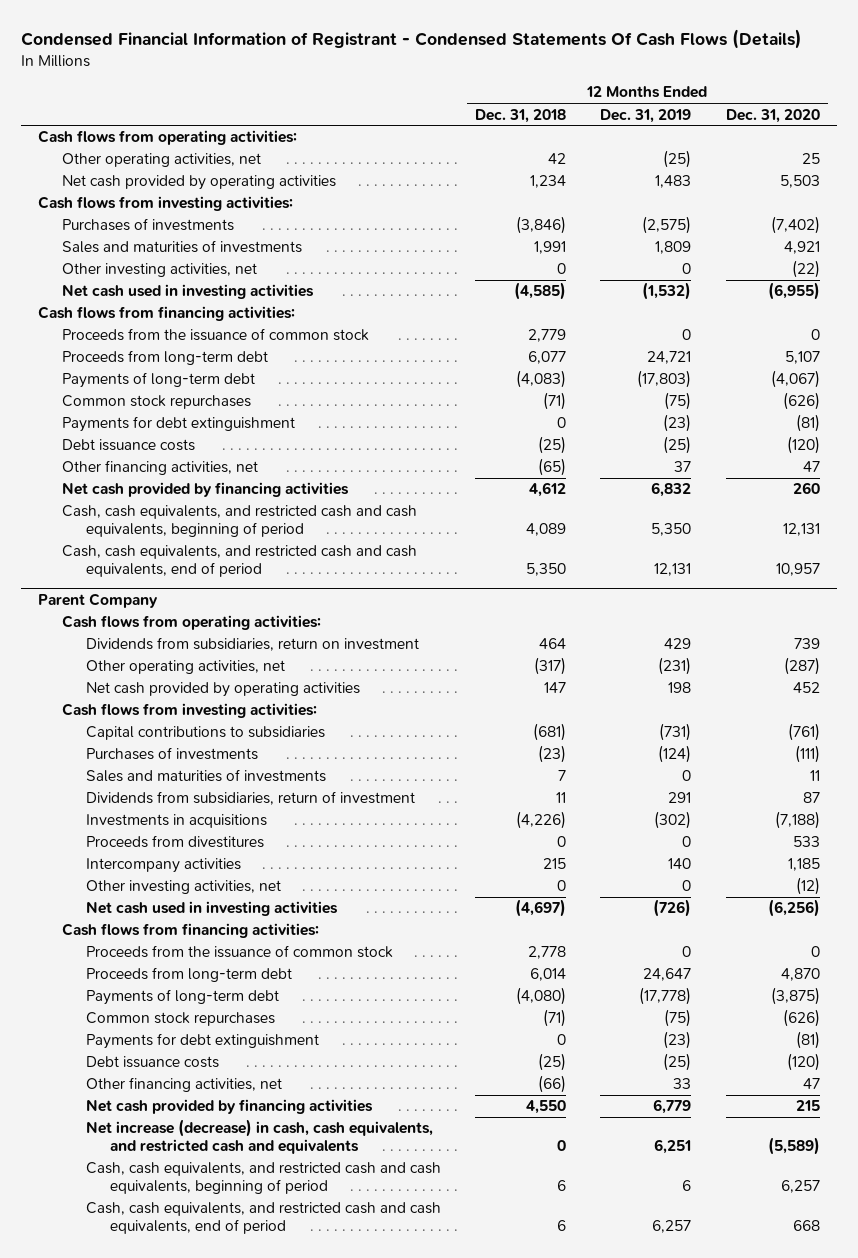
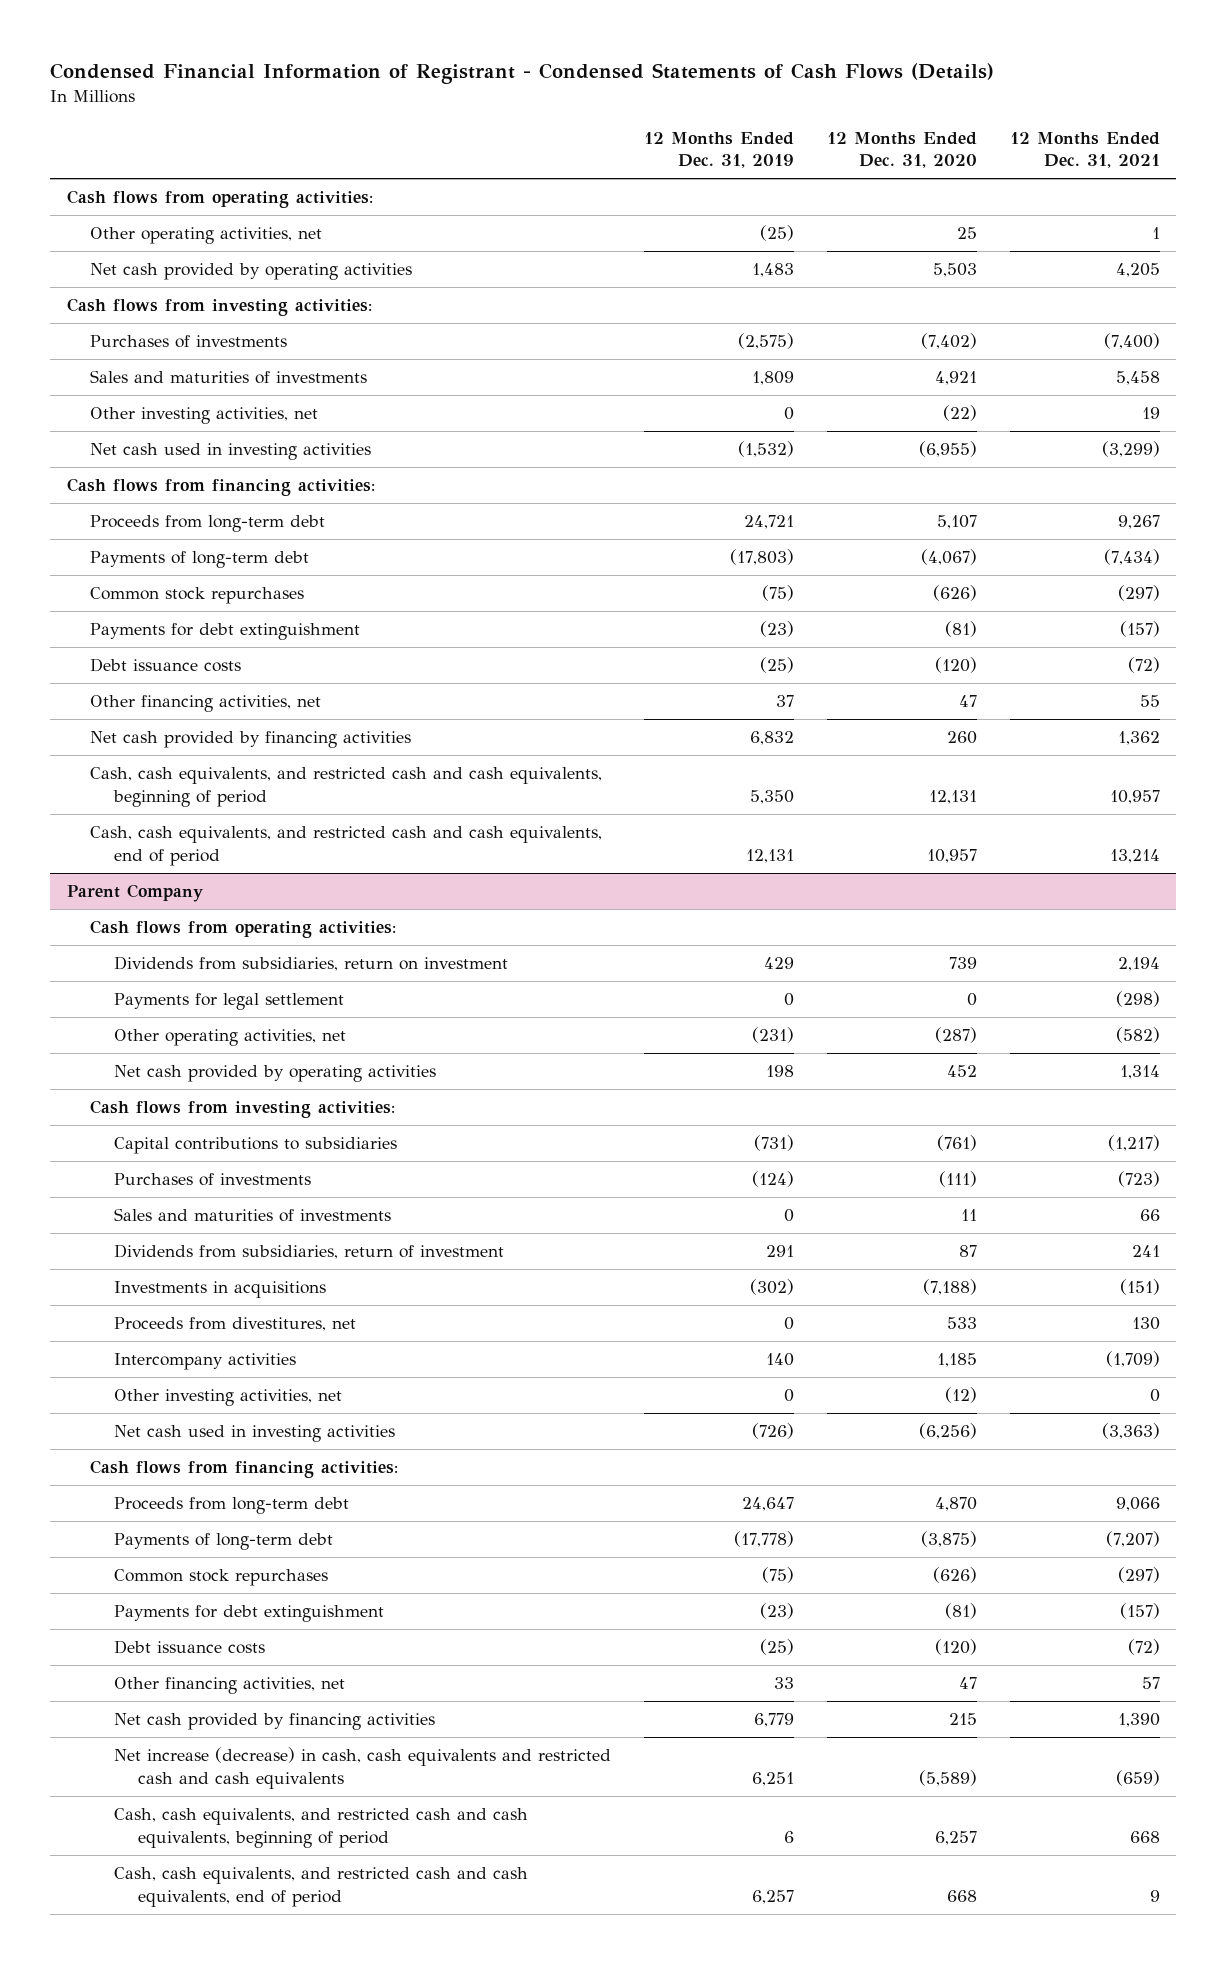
[21,29,803,50] Condensed Financial Information of Registrant - Condensed Statements Of Cash Flows (Details) -> [50,62,995,84] Condensed Financial Information of Registrant - Condensed Statements of Cash Flows (Details)
[475,108,567,123] Dec. 31, 2018 -> none
none -> [1009,131,1160,169] 12 Months Ended Dec. 31, 2021
[62,328,370,342] Proceeds from the issuance of common stock -> none
none -> [114,993,345,1011] Payments for legal settlement
[85,835,264,849] Proceeds from divestitures -> [114,1317,357,1332] Proceeds from divestitures, net
[85,945,393,959] Proceeds from the issuance of common stock -> none
[85,1119,433,1155] Net increase (decrease) in cash, cash equivalents, and restricted cash and equivalents -> [114,1747,612,1789] Net increase (decrease) in cash, cash equivalents and restricted cash and cash equivalents

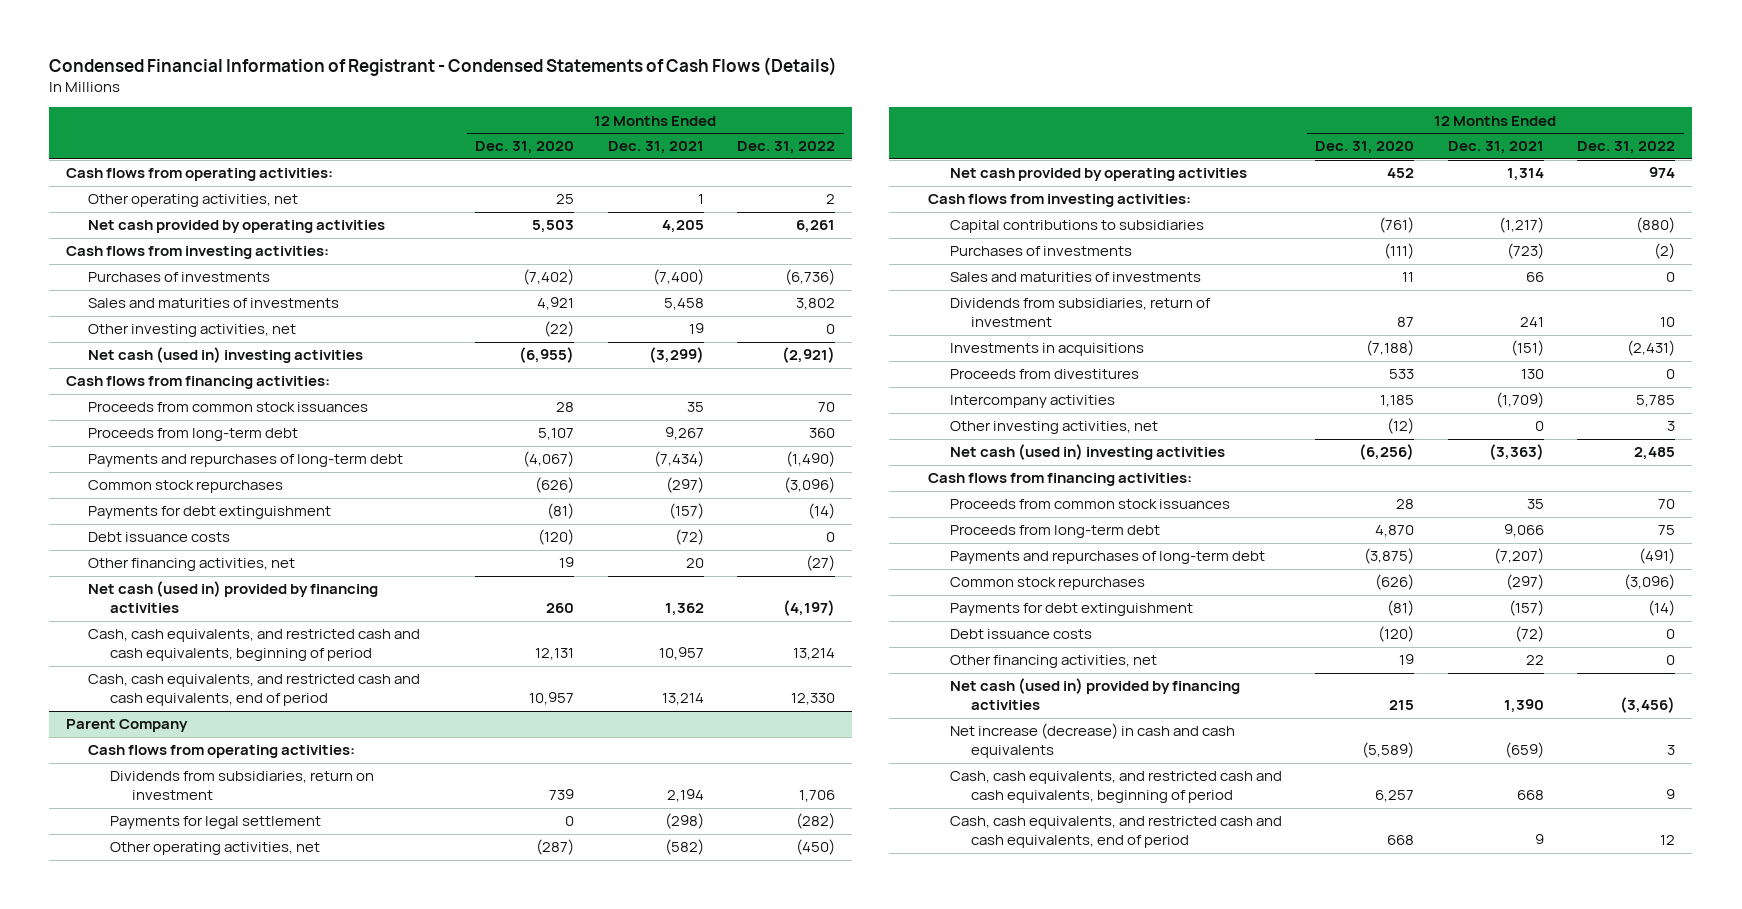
[643,131,794,169] 12 Months Ended Dec. 31, 2019 -> none
none -> [737,141,836,155] Dec. 31, 2022
[90,443,372,461] Net cash used in investing activities -> [87,347,363,364] Net cash (used in) investing activities
none -> [87,402,368,413] Proceeds from common stock issuances
[90,551,310,569] Payments of long-term debt -> [87,454,403,468] Payments and repurchases of long-term debt
[958,695,977,708] 47 -> [559,557,575,569] 19
[1139,695,1160,708] 55 -> [685,558,704,569] 20
[90,731,412,749] Net cash provided by financing activities -> [87,581,378,614] Net cash (used in) provided by financing activities
[114,1317,357,1332] Proceeds from divestitures, net -> [949,369,1139,380] Proceeds from divestitures
[114,1425,396,1443] Net cash used in investing activities -> [949,444,1225,461] Net cash (used in) investing activities
none -> [949,499,1230,510] Proceeds from common stock issuances
[114,1533,334,1551] Payments of long-term debt -> [949,551,1265,565] Payments and repurchases of long-term debt
[958,1677,977,1690] 47 -> [1399,654,1415,666] 19
[1141,1677,1160,1690] 57 -> [1525,655,1544,666] 22
[114,1713,436,1731] Net cash provided by financing activities -> [949,678,1240,711] Net cash (used in) provided by financing activities
[114,1747,612,1789] Net increase (decrease) in cash, cash equivalents and restricted cash and cash equivalents -> [949,723,1235,759] Net increase (decrease) in cash and cash equivalents

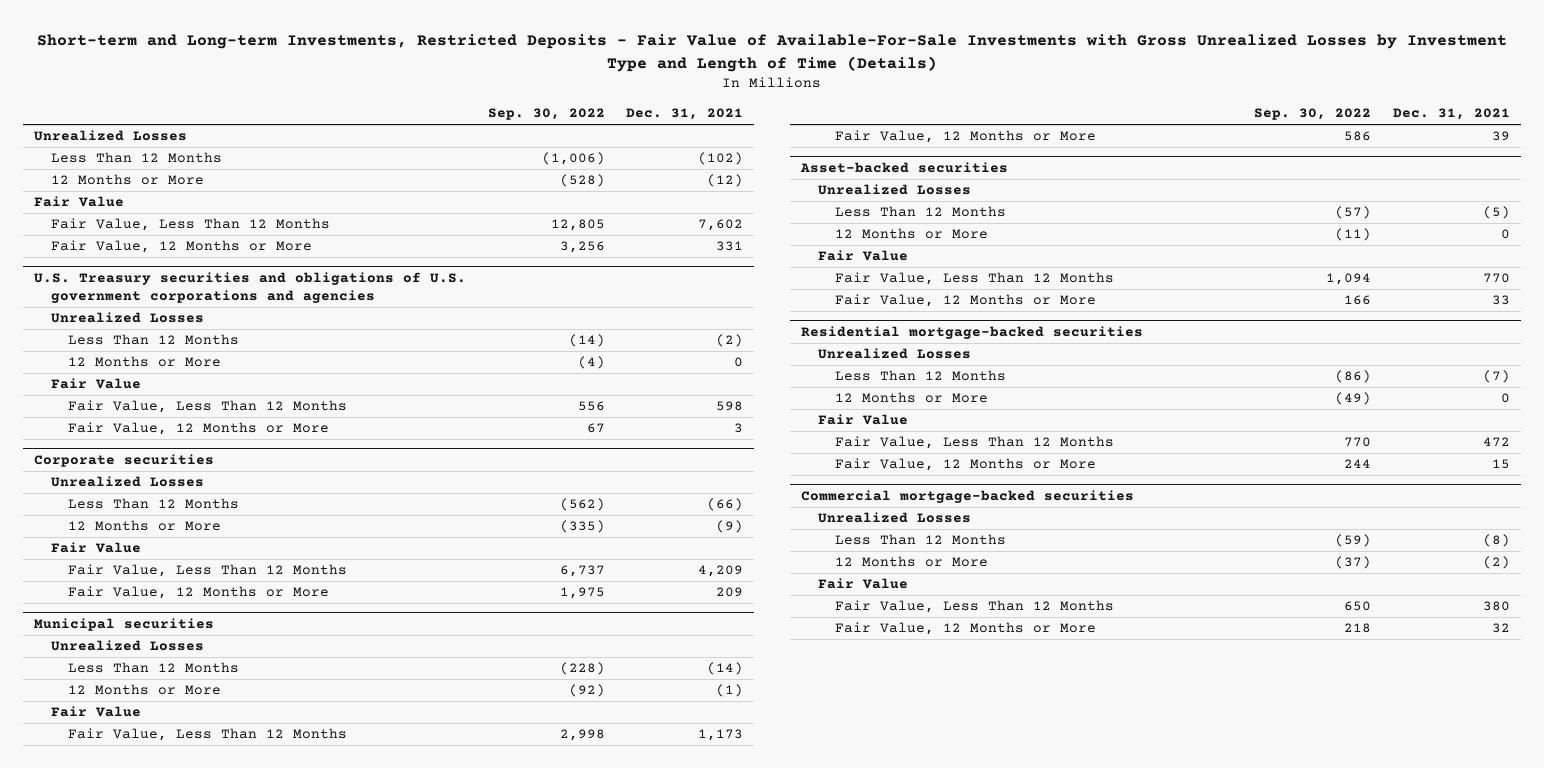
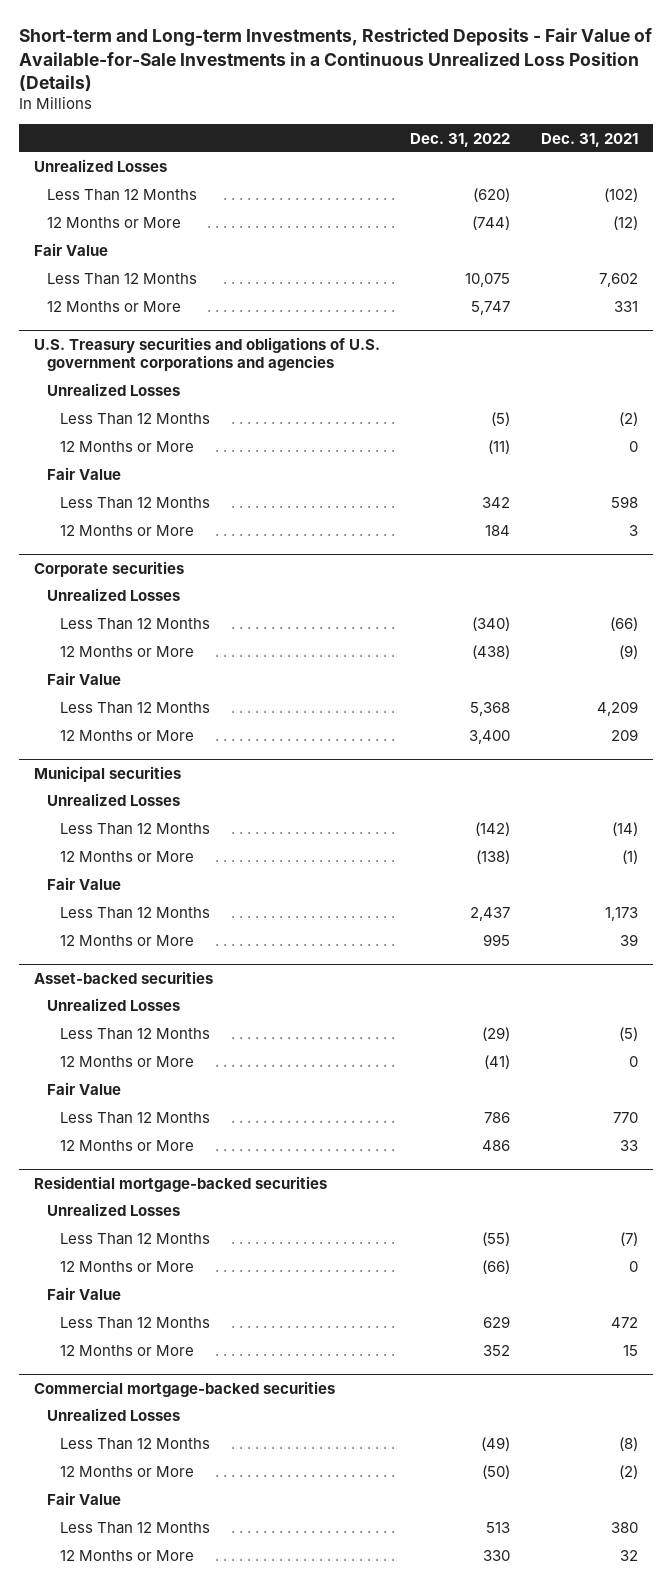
[36,34,1507,72] Short-term and Long-term Investments, Restricted Deposits - Fair Value of Available-For-Sale Investments with Gross Unrealized Losses by Investment Type and Length of Time (Details) -> [18,28,652,91] Short-term and Long-term Investments, Restricted Deposits - Fair Value of Available-for-Sale Investments in a Continuous Unrealized Loss Position (Details)
[487,107,605,120] Sep. 30, 2022 -> none
none -> [410,132,511,147] Dec. 31, 2022
[50,218,330,232] Fair Value, Less Than 12 Months -> [46,273,197,286] Less Than 12 Months
[50,240,312,254] Fair Value, 12 Months or More -> [46,301,181,313] 12 Months or More
[67,400,347,414] Fair Value, Less Than 12 Months -> [59,497,210,510] Less Than 12 Months
[67,422,329,436] Fair Value, 12 Months or More -> [59,525,194,537] 12 Months or More
[67,564,347,578] Fair Value, Less Than 12 Months -> [59,702,210,715] Less Than 12 Months
[67,586,329,600] Fair Value, 12 Months or More -> [59,730,194,742] 12 Months or More
[67,728,347,742] Fair Value, Less Than 12 Months -> [59,907,210,920] Less Than 12 Months
[834,130,1096,144] Fair Value, 12 Months or More -> [59,935,194,947] 12 Months or More
[834,272,1114,286] Fair Value, Less Than 12 Months -> [59,1112,210,1125] Less Than 12 Months
[834,294,1096,308] Fair Value, 12 Months or More -> [59,1140,194,1152] 12 Months or More
[834,436,1114,450] Fair Value, Less Than 12 Months -> [59,1317,210,1330] Less Than 12 Months
[834,458,1096,472] Fair Value, 12 Months or More -> [59,1345,194,1357] 12 Months or More
[834,600,1114,614] Fair Value, Less Than 12 Months -> [59,1522,210,1535] Less Than 12 Months
[834,622,1096,636] Fair Value, 12 Months or More -> [59,1550,194,1562] 12 Months or More

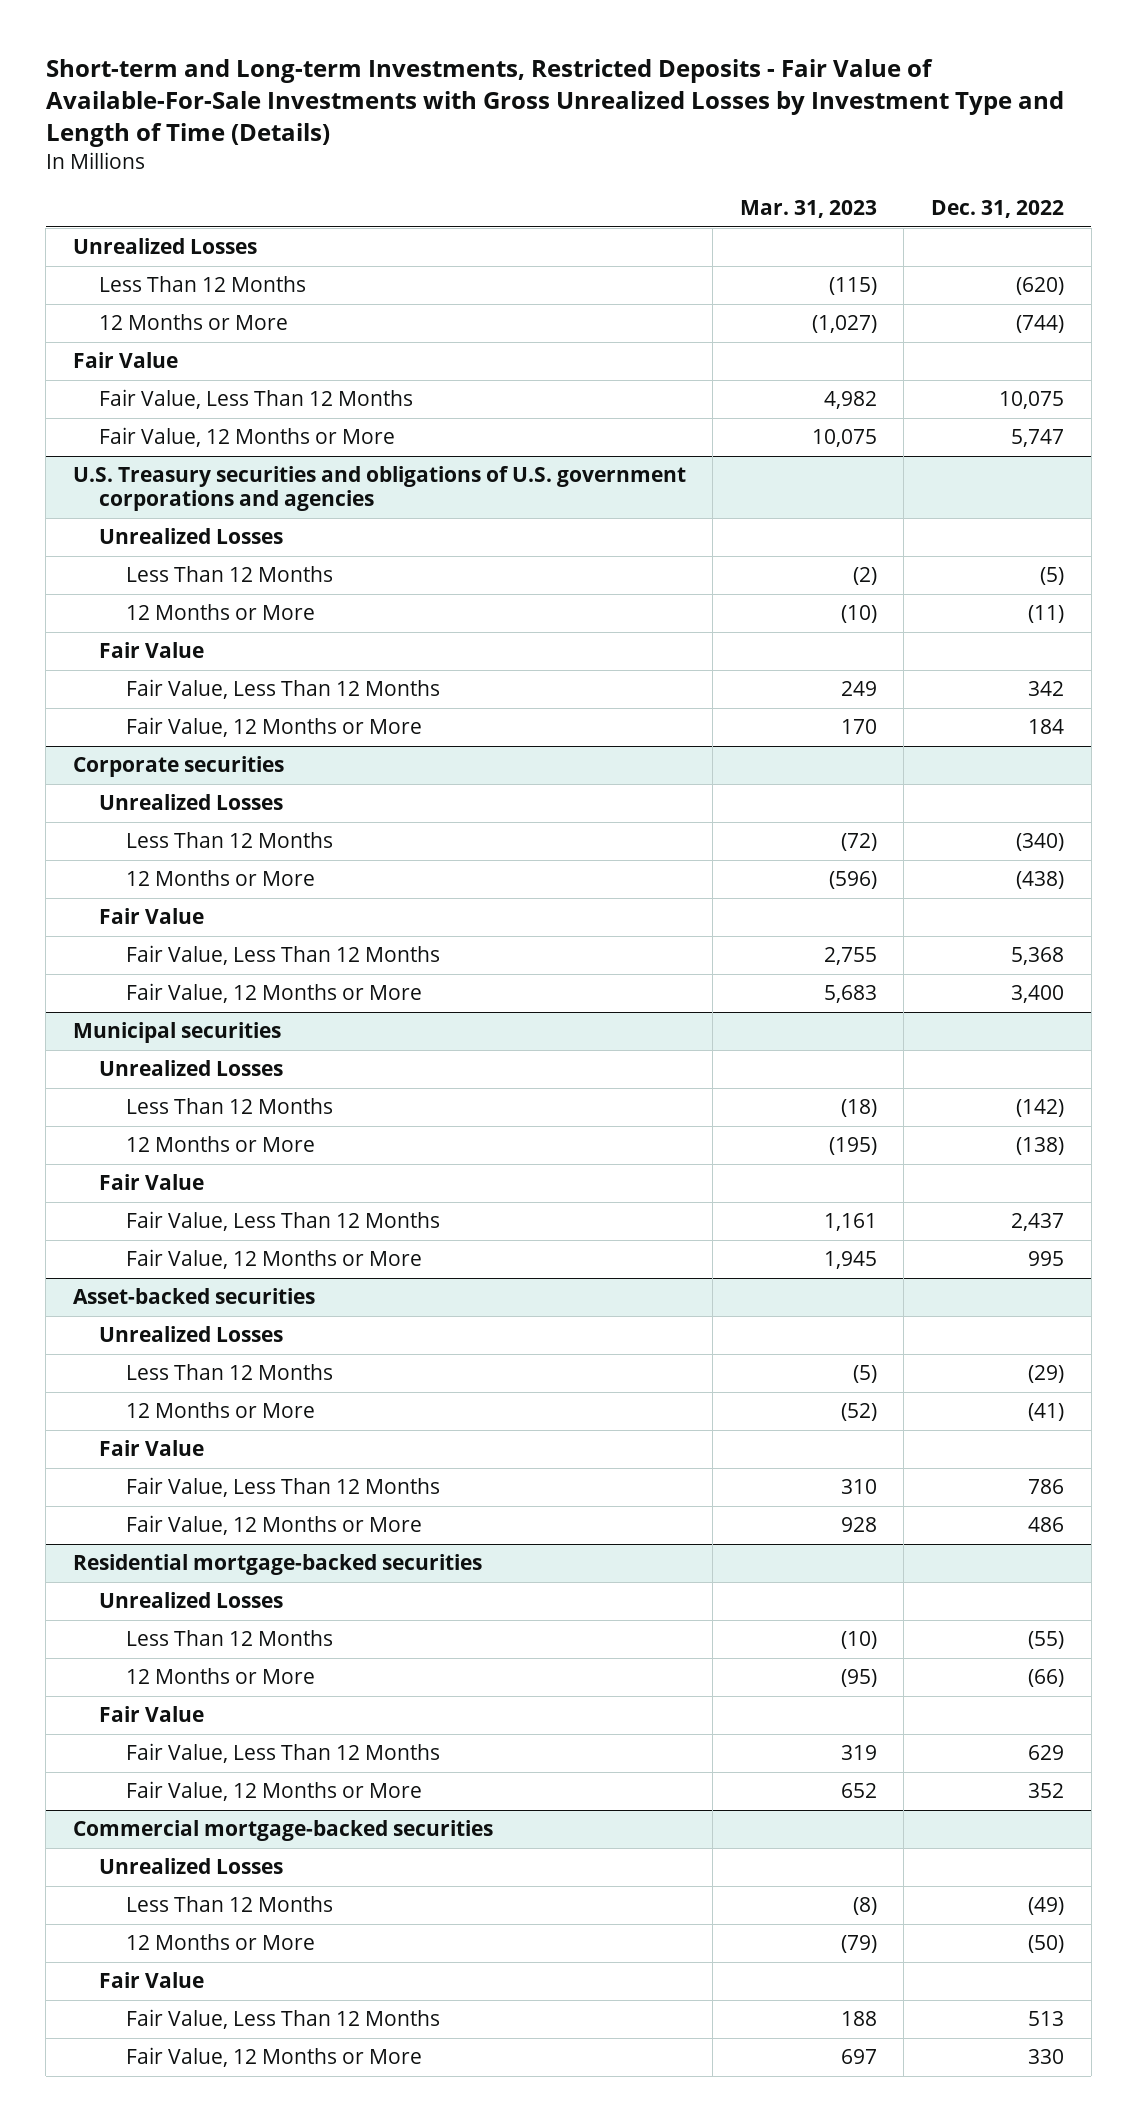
[18,28,652,91] Short-term and Long-term Investments, Restricted Deposits - Fair Value of Available-for-Sale Investments in a Continuous Unrealized Loss Position (Details) -> [45,59,1064,148] Short-term and Long-term Investments, Restricted Deposits - Fair Value of Available-For-Sale Investments with Gross Unrealized Losses by Investment Type and Length of Time (Details)
[540,132,638,147] Dec. 31, 2021 -> none
none -> [739,200,877,219] Mar. 31, 2023
[46,273,197,286] Less Than 12 Months -> [99,389,414,410] Fair Value, Less Than 12 Months
[46,301,181,313] 12 Months or More -> [99,427,396,448] Fair Value, 12 Months or More
[59,497,210,510] Less Than 12 Months -> [125,679,440,700] Fair Value, Less Than 12 Months
[59,525,194,537] 12 Months or More -> [125,717,422,738] Fair Value, 12 Months or More
[59,702,210,715] Less Than 12 Months -> [125,945,440,966] Fair Value, Less Than 12 Months
[59,730,194,742] 12 Months or More -> [125,983,422,1004] Fair Value, 12 Months or More
[59,907,210,920] Less Than 12 Months -> [125,1211,440,1232] Fair Value, Less Than 12 Months
[59,935,194,947] 12 Months or More -> [125,1249,422,1270] Fair Value, 12 Months or More
[59,1112,210,1125] Less Than 12 Months -> [125,1477,440,1498] Fair Value, Less Than 12 Months
[59,1140,194,1152] 12 Months or More -> [125,1515,422,1536] Fair Value, 12 Months or More
[59,1317,210,1330] Less Than 12 Months -> [125,1743,440,1764] Fair Value, Less Than 12 Months
[59,1345,194,1357] 12 Months or More -> [125,1781,422,1802] Fair Value, 12 Months or More
[59,1522,210,1535] Less Than 12 Months -> [125,2009,440,2030] Fair Value, Less Than 12 Months
[59,1550,194,1562] 12 Months or More -> [125,2047,422,2068] Fair Value, 12 Months or More

